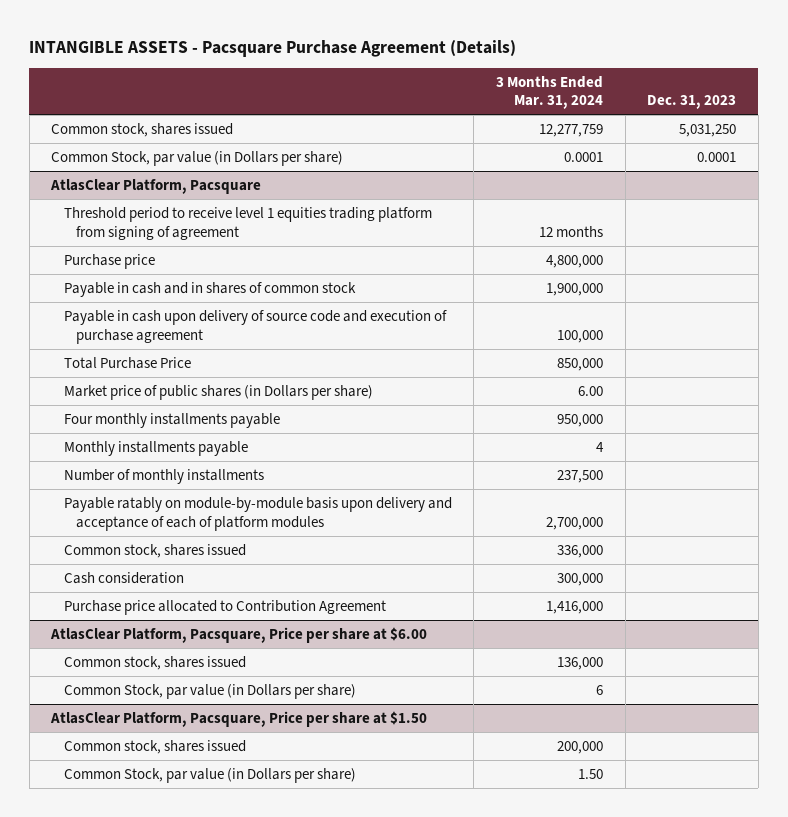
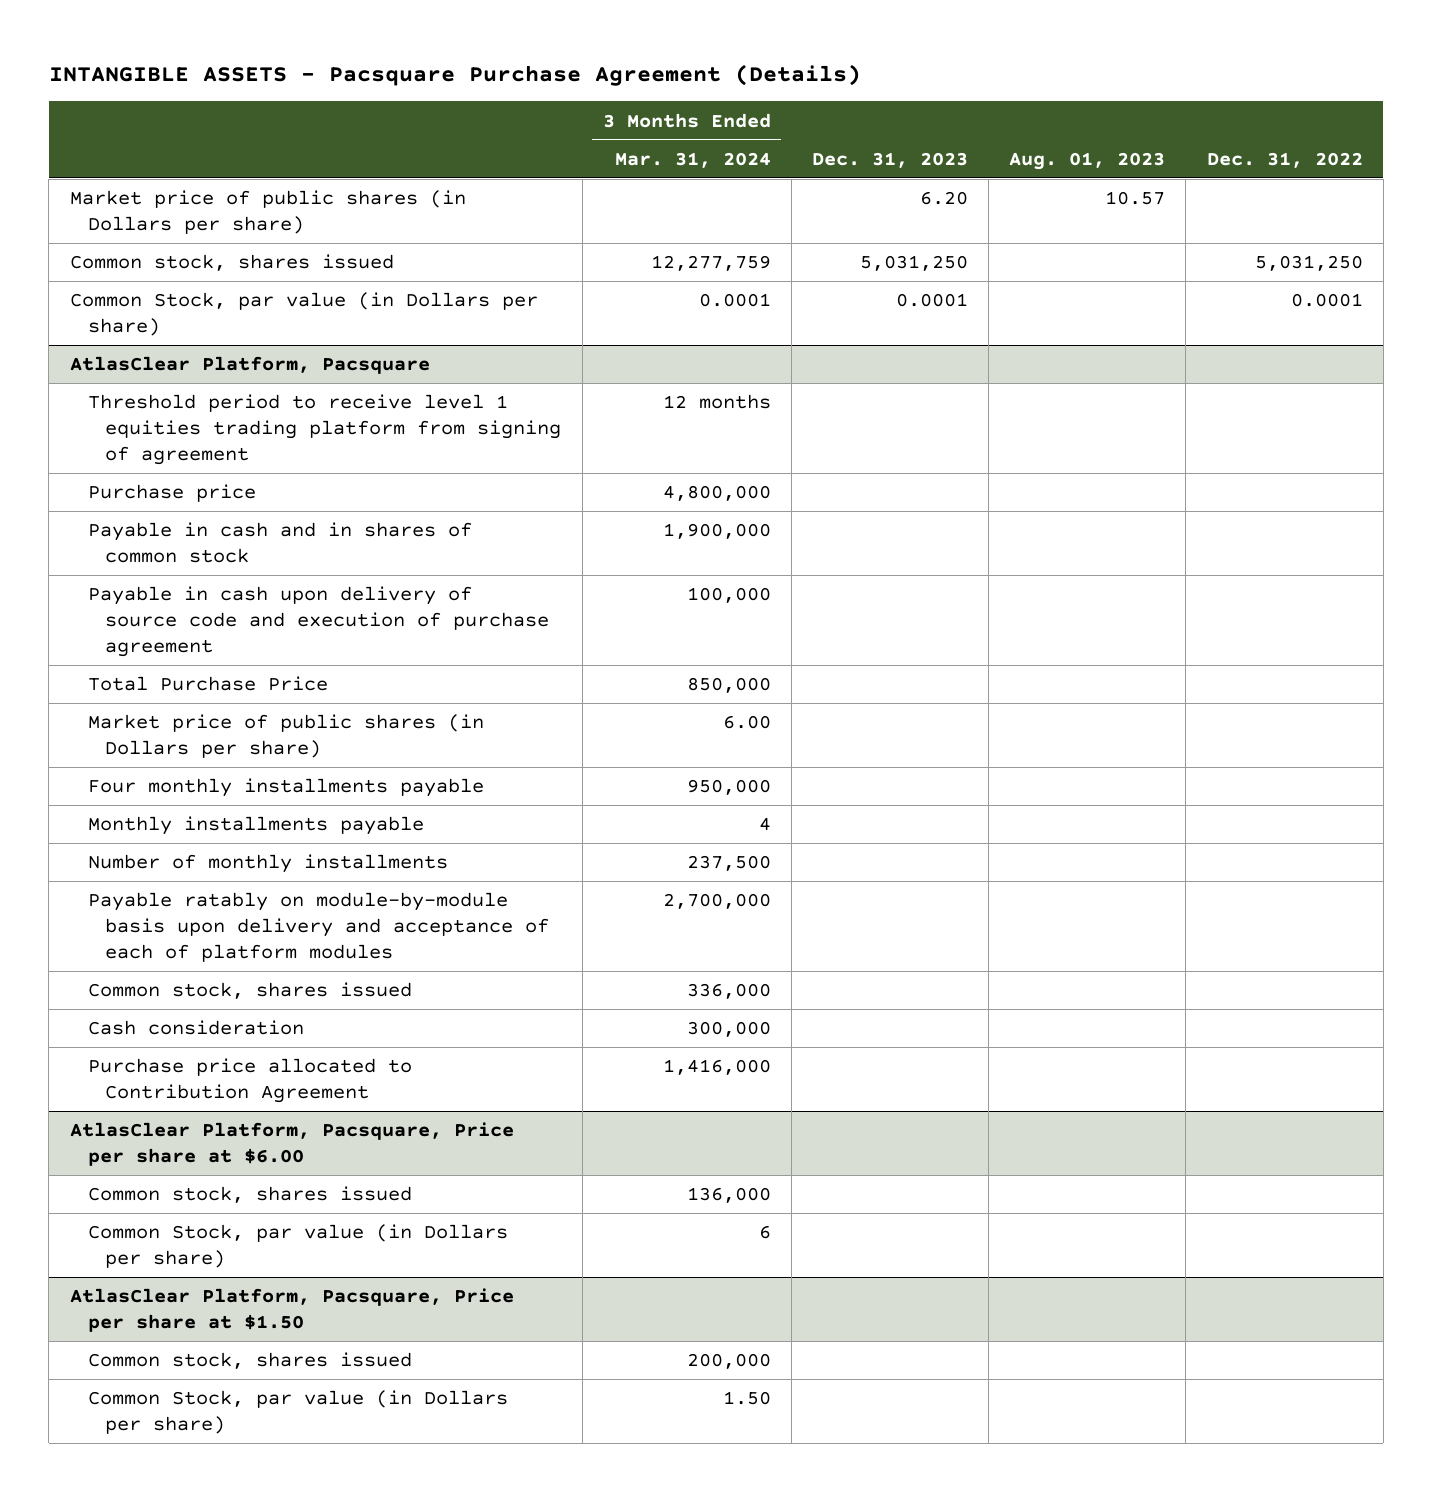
none -> [1009,151,1166,170] Aug. 01, 2023
none -> [1206,151,1363,168] Dec. 31, 2022
none -> [69,190,466,234] Market price of public shares (in Dollars per share)

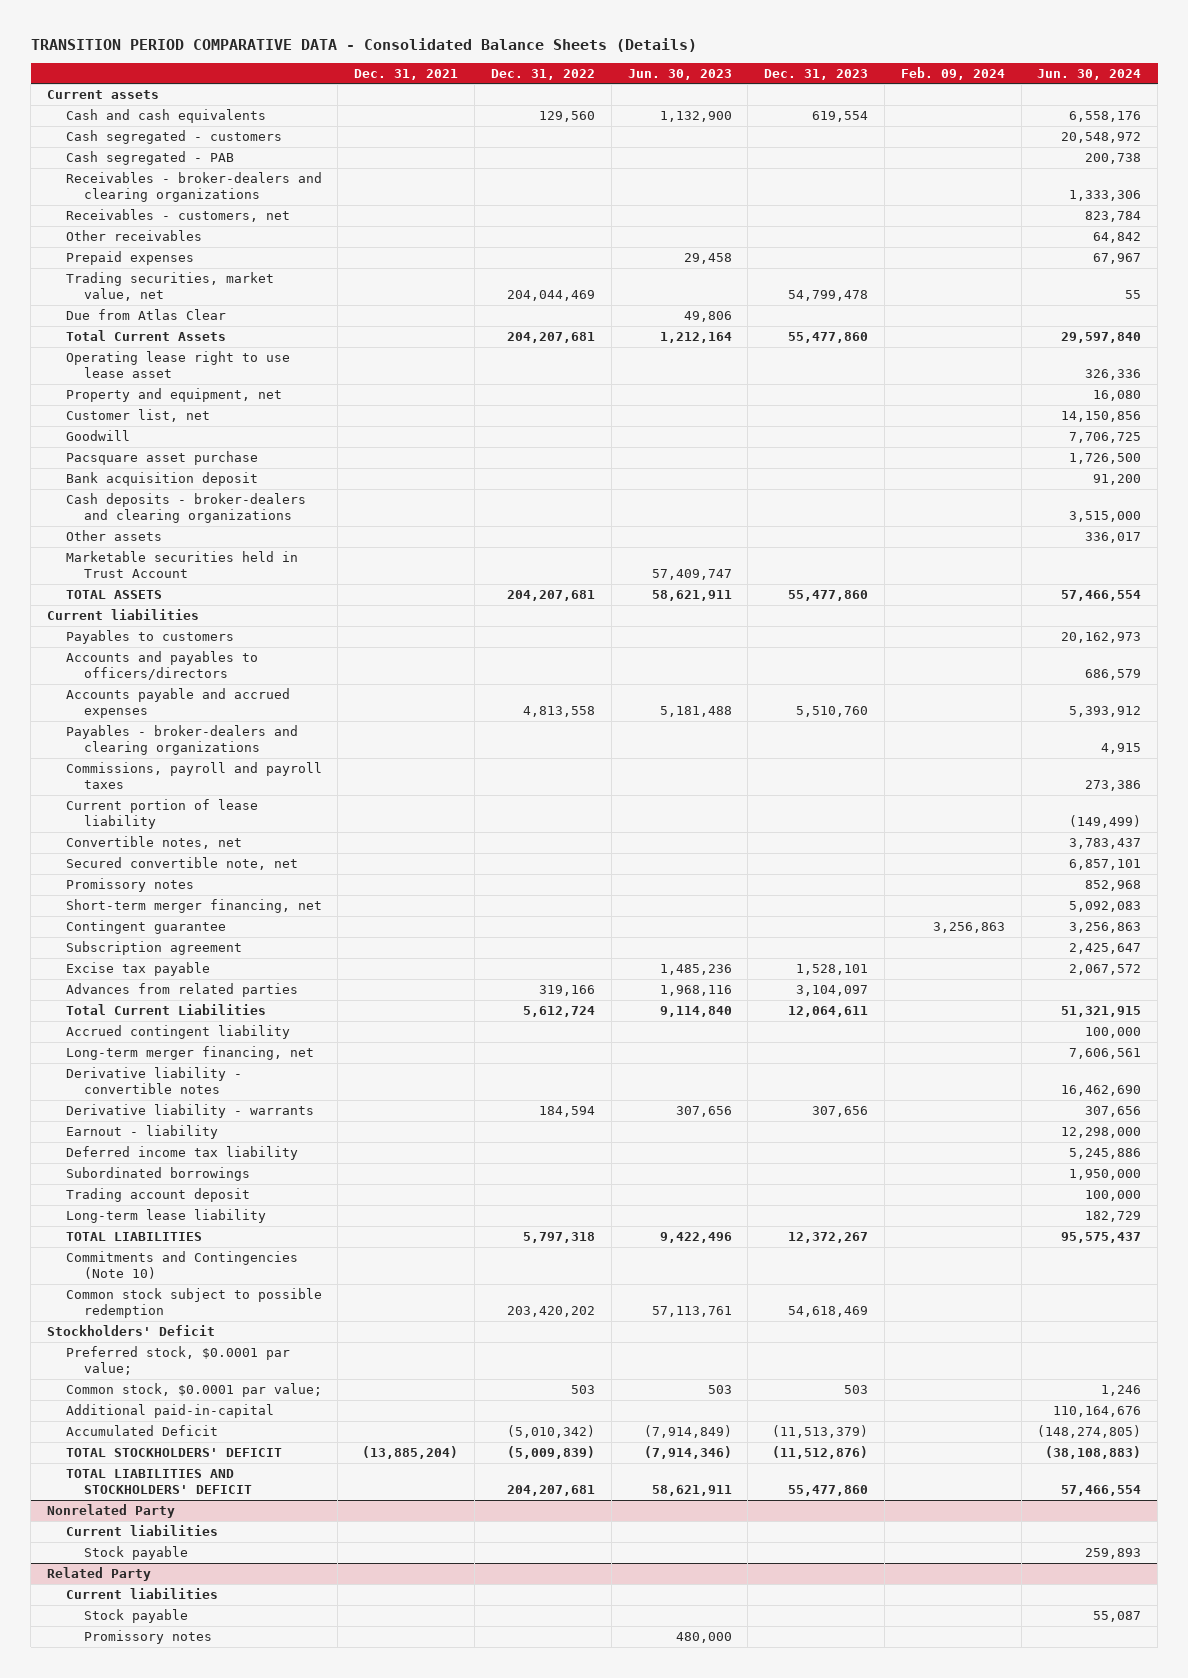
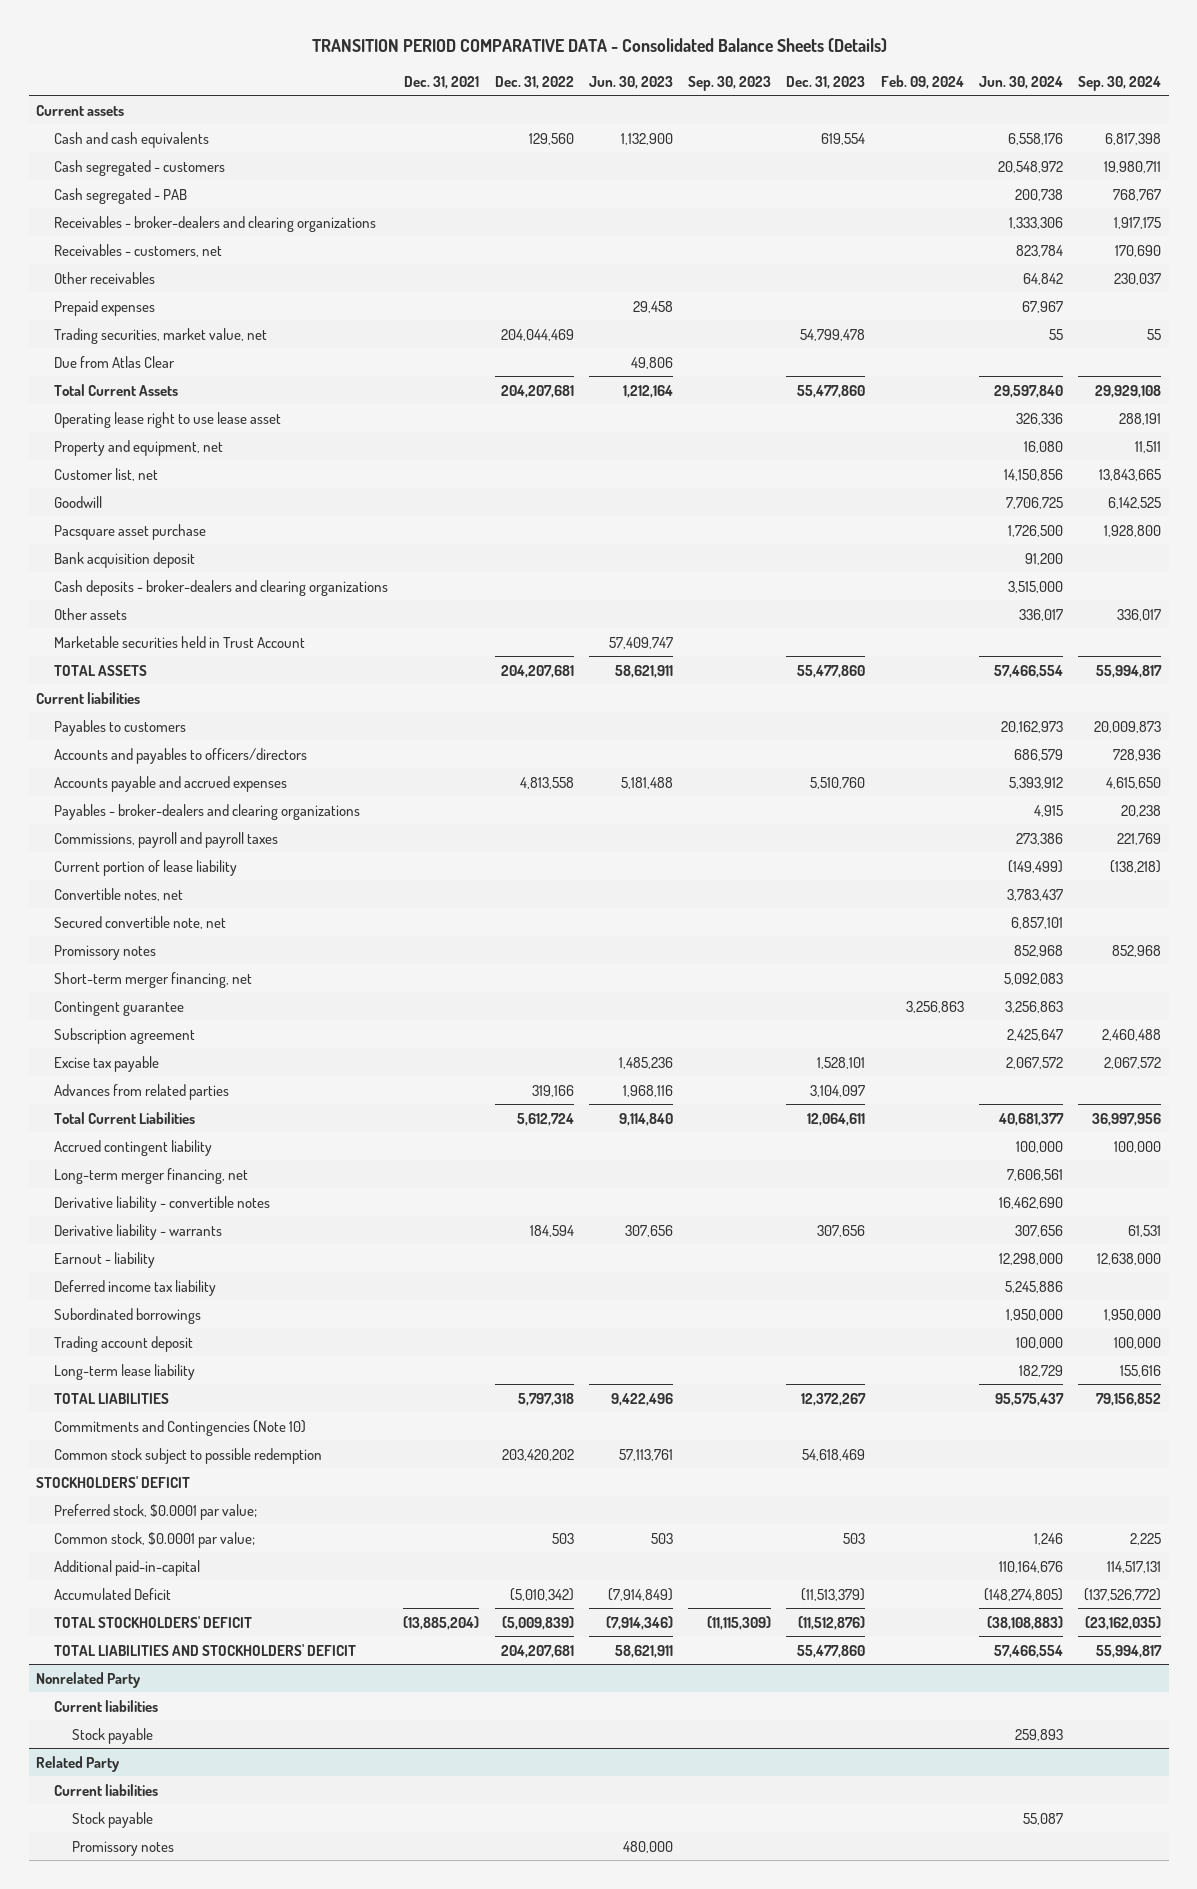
none -> [688,75,772,91] Sep. 30, 2023
none -> [1078,75,1162,91] Sep. 30, 2024
[1061,1005,1142,1017] 51,321,915 -> [997,1112,1064,1126] 40,681,377
[46,1324,215,1336] Stockholders' Deficit -> [36,1475,191,1488] STOCKHOLDERS' DEFICIT

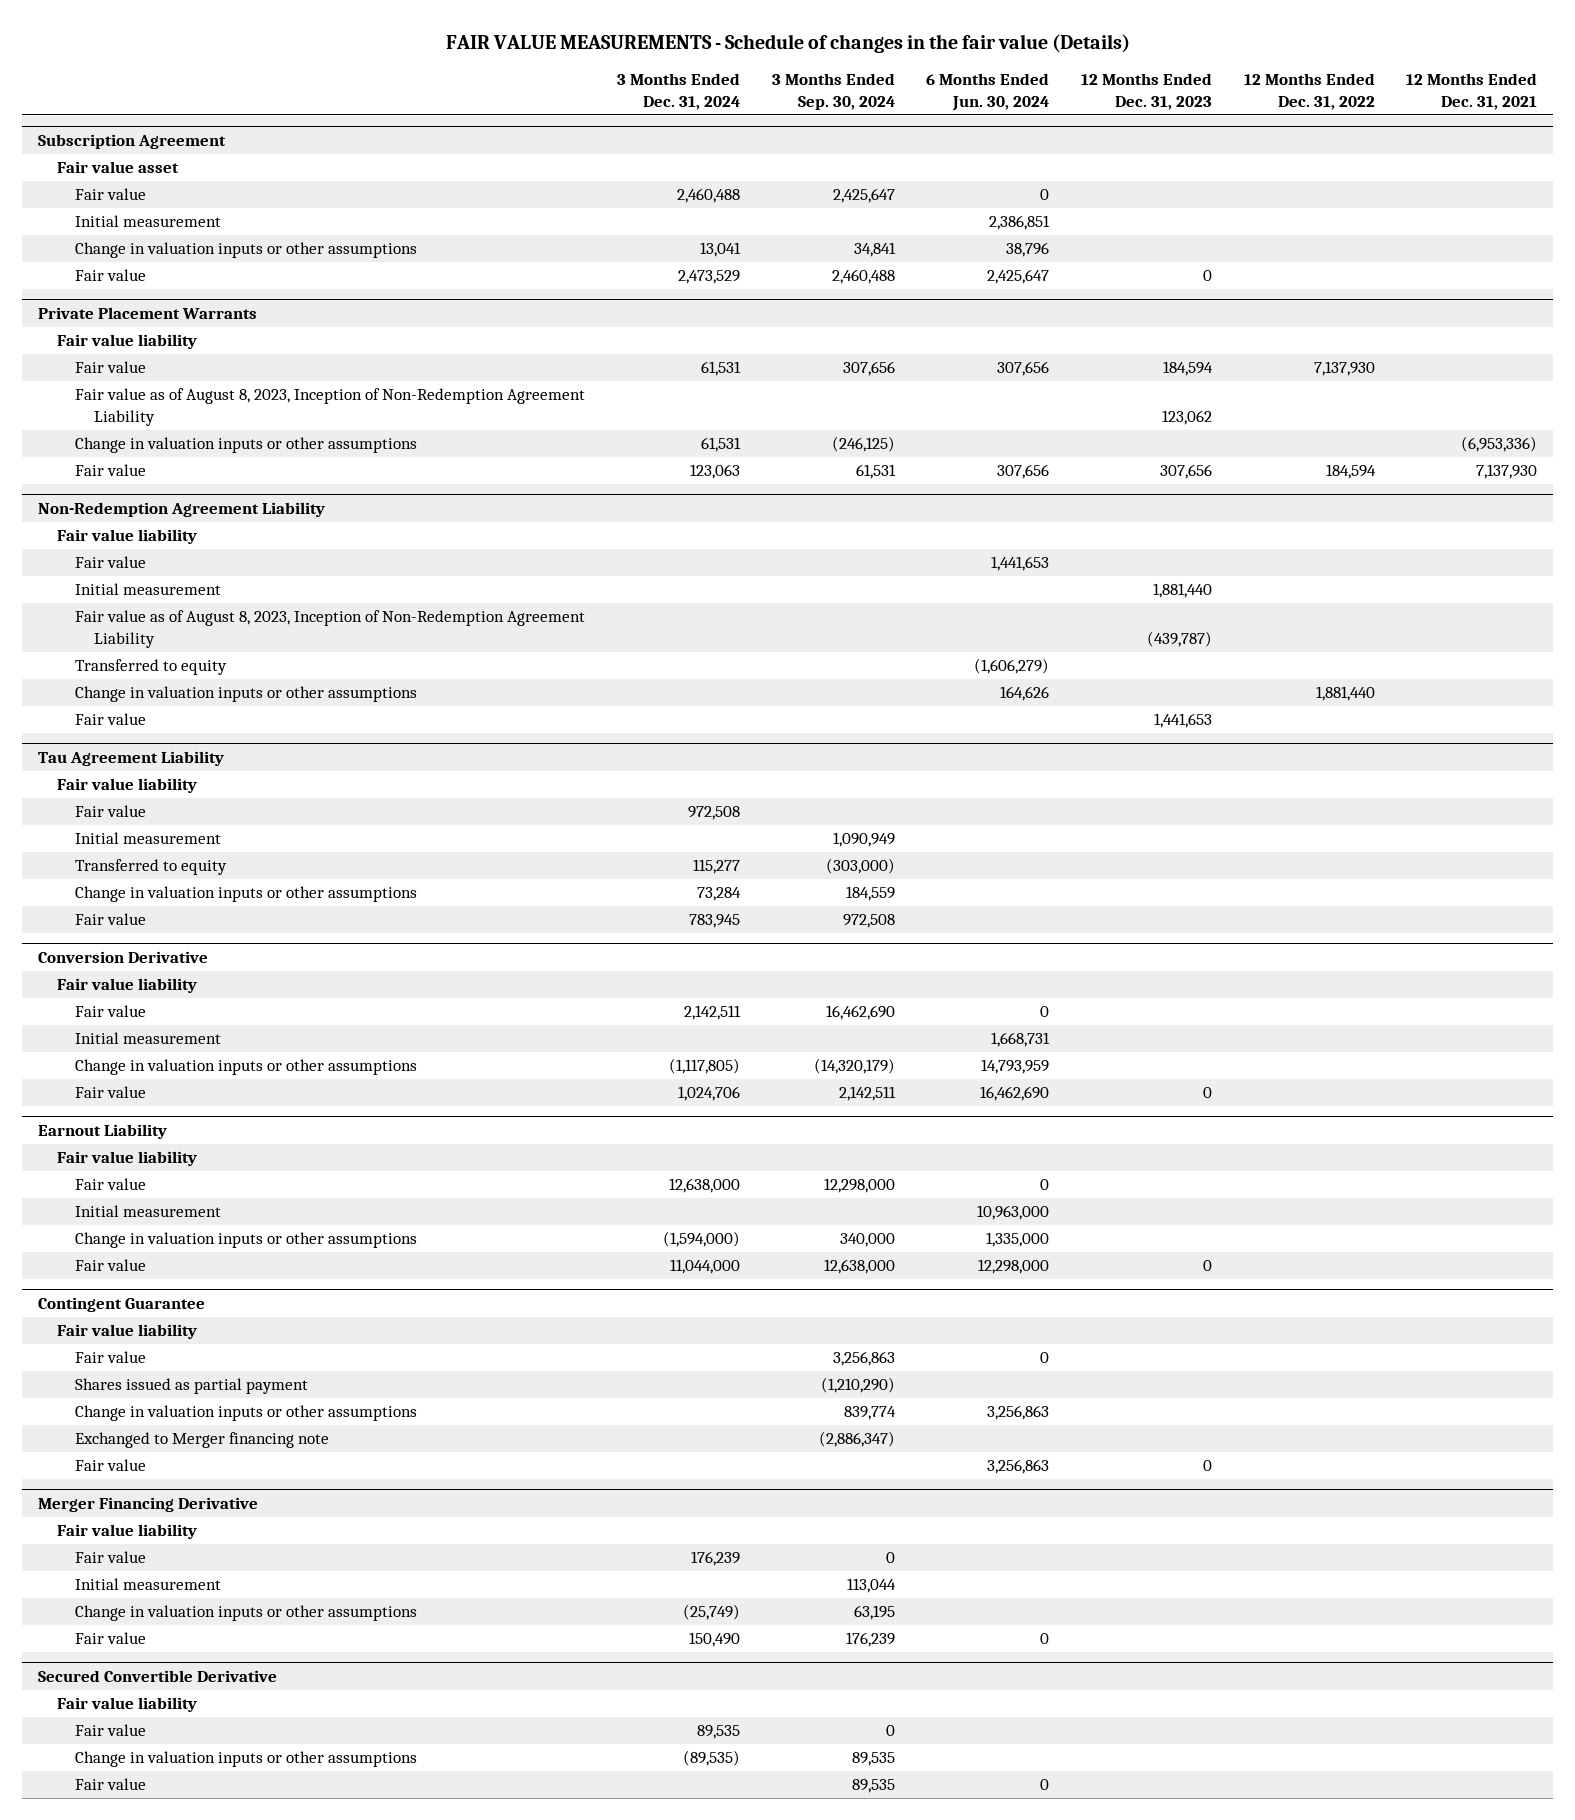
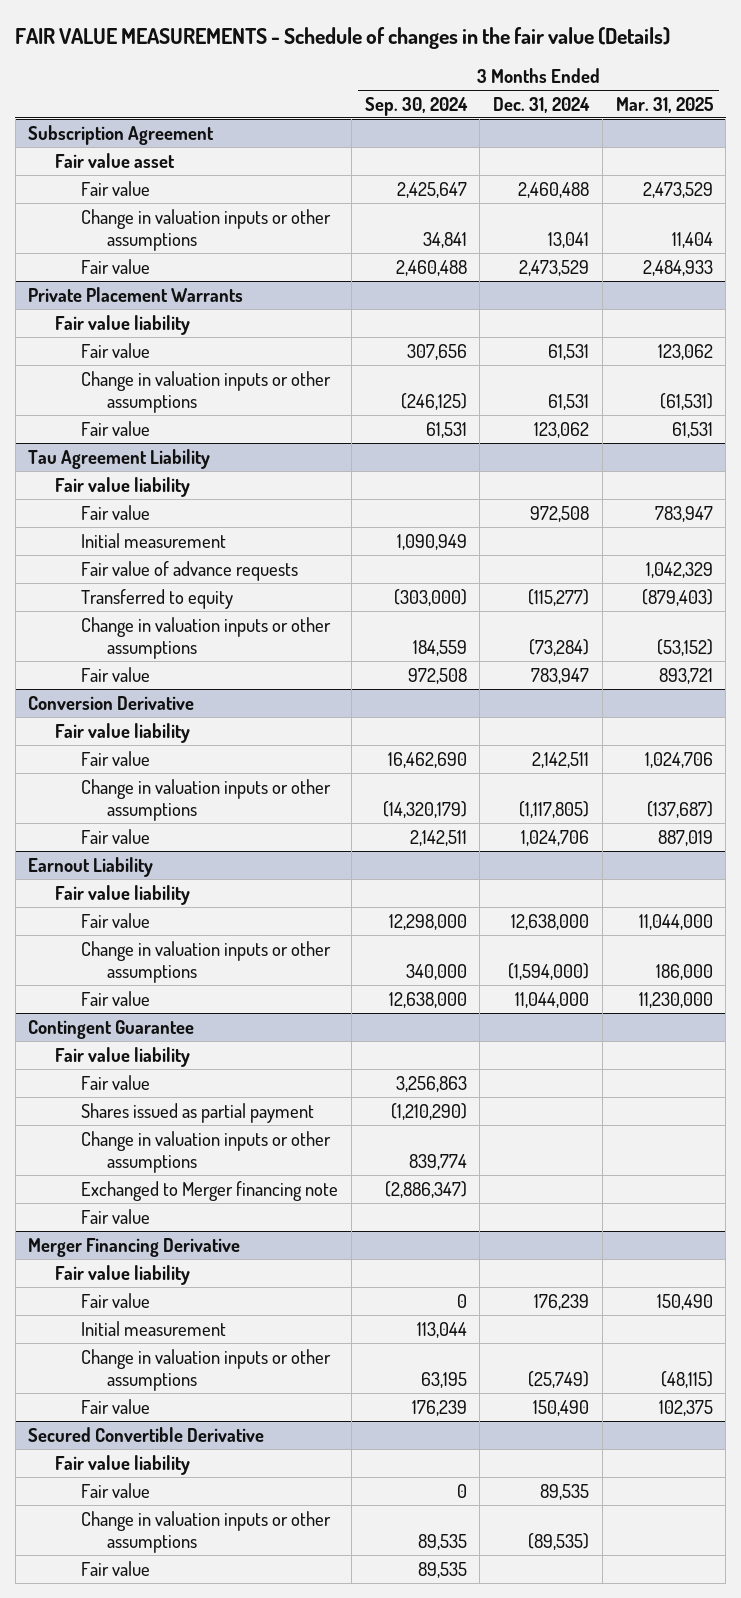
[926,73,1050,111] 6 Months Ended Jun. 30, 2024 -> none
[1080,73,1212,110] 12 Months Ended Dec. 31, 2023 -> none
[1243,73,1375,110] 12 Months Ended Dec. 31, 2022 -> none
[1406,73,1538,110] 12 Months Ended Dec. 31, 2021 -> none
none -> [615,96,713,113] Mar. 31, 2025
[75,215,222,228] Initial measurement -> none
[75,388,586,426] Fair value as of August 8, 2023, Inception of Non-Redemption Agreement Liability -> none
[37,502,325,518] Non-Redemption Agreement Liability -> none
[56,529,197,545] Fair value liability -> none
[75,556,147,569] Fair value -> none
[75,583,222,596] Initial measurement -> none
[75,610,586,648] Fair value as of August 8, 2023, Inception of Non-Redemption Agreement Liability -> none
[75,659,228,676] Transferred to equity -> none
[75,686,418,703] Change in valuation inputs or other assumptions -> none
[75,713,147,726] Fair value -> none
[690,464,741,480] 123,063 -> [534,421,590,438] 123,062
none -> [81,560,299,581] Fair value of advance requests
[693,859,741,875] 115,277 -> [528,588,590,606] (115,277)
[697,887,742,902] 73,284 -> [529,638,590,656] (73,284)
[689,914,741,929] 783,945 -> [531,667,590,684] 783,947
[75,1032,222,1045] Initial measurement -> none
[75,1205,222,1218] Initial measurement -> none

